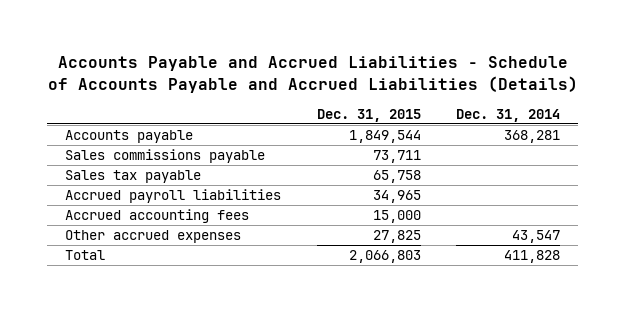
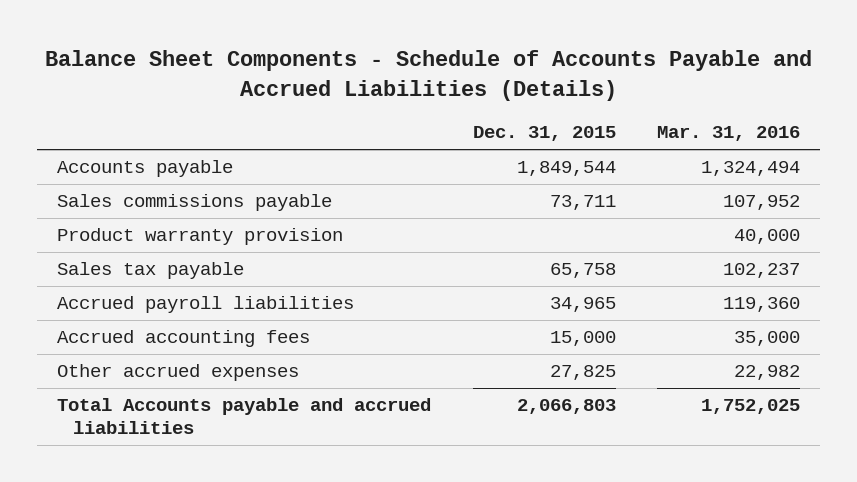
[47,56,578,93] Accounts Payable and Accrued Liabilities - Schedule of Accounts Payable and Accrued Liabilities (Details) -> [44,50,812,101] Balance Sheet Components - Schedule of Accounts Payable and Accrued Liabilities (Details)
[456,108,561,122] Dec. 31, 2014 -> none
none -> [656,126,800,142] Mar. 31, 2016
none -> [57,228,344,246] Product warranty provision
[64,250,105,261] Total -> [57,398,432,434] Total Accounts payable and accrued liabilities

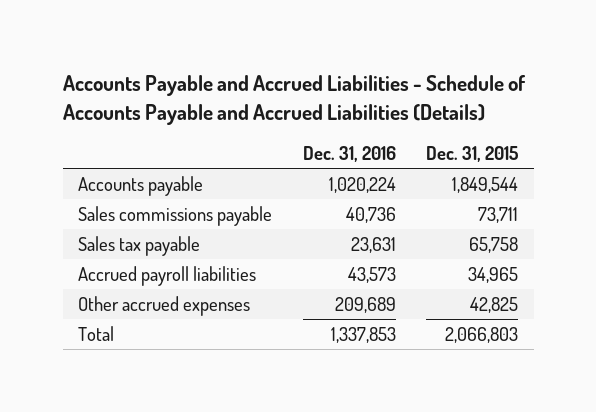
[44,50,812,101] Balance Sheet Components - Schedule of Accounts Payable and Accrued Liabilities (Details) -> [62,75,526,125] Accounts Payable and Accrued Liabilities - Schedule of Accounts Payable and Accrued Liabilities (Details)
[656,126,800,142] Mar. 31, 2016 -> none
none -> [302,145,396,162] Dec. 31, 2016
[57,228,344,246] Product warranty provision -> none
[57,330,311,348] Accrued accounting fees -> none
[549,365,616,381] 27,825 -> [470,296,519,313] 42,825
[57,398,432,434] Total Accounts payable and accrued liabilities -> [78,325,115,341] Total

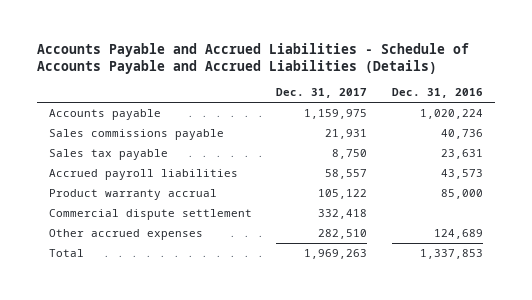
[426,145,519,162] Dec. 31, 2015 -> none
none -> [276,88,368,99] Dec. 31, 2017
none -> [48,188,217,200] Product warranty accrual
none -> [48,208,252,220] Commercial dispute settlement
[334,296,396,313] 209,689 -> [433,228,483,239] 124,689

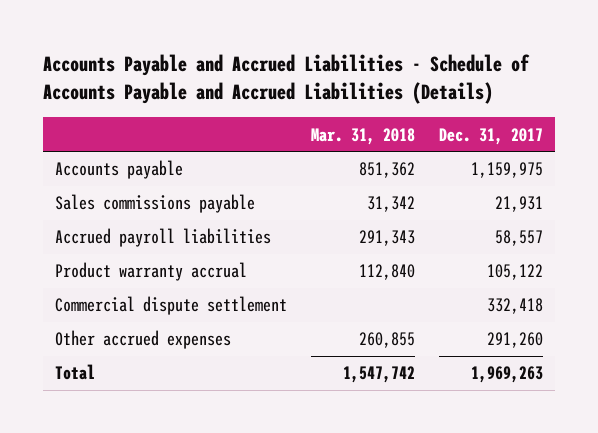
[391,88,483,99] Dec. 31, 2016 -> none
none -> [311,127,416,145] Mar. 31, 2018
[48,148,168,160] Sales tax payable -> none
[318,228,368,239] 282,510 -> [487,332,544,349] 291,260

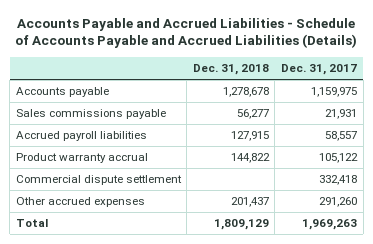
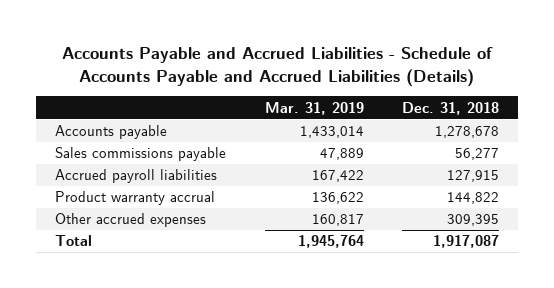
[281,64,358,76] Dec. 31, 2017 -> none
none -> [264,101,364,115] Mar. 31, 2019
[15,175,182,186] Commercial dispute settlement -> none
[230,197,269,208] 201,437 -> [447,214,500,227] 309,395
[213,219,269,231] 1,809,129 -> [433,235,500,249] 1,917,087

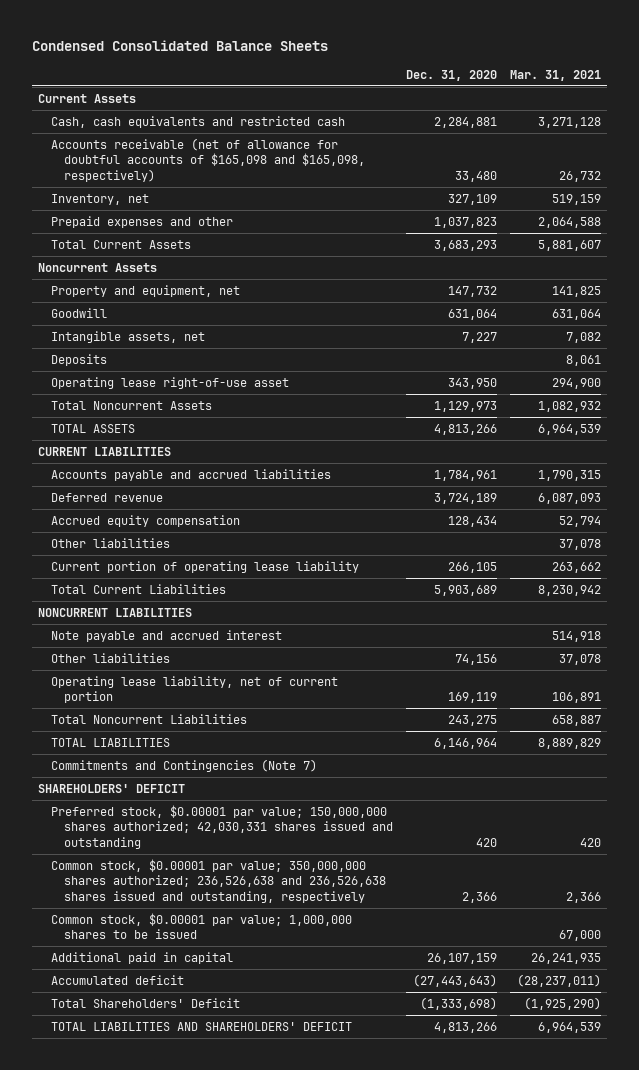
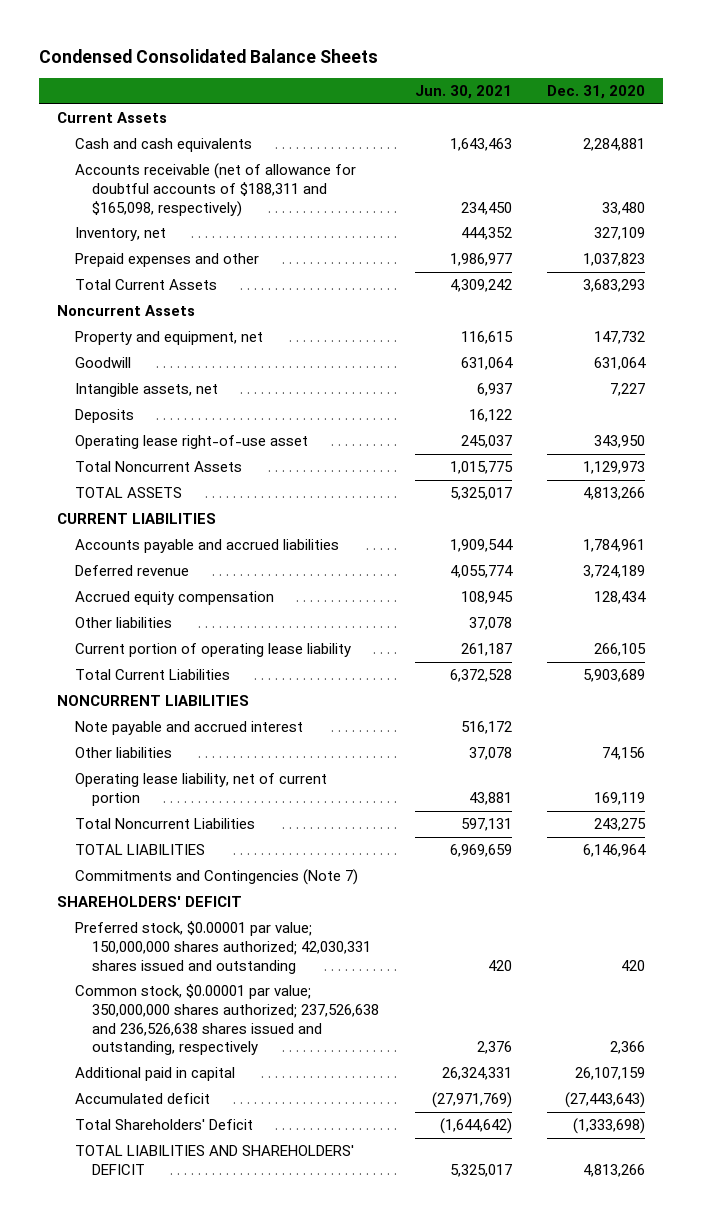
[509,69,601,81] Mar. 31, 2021 -> none
none -> [414,85,512,100] Jun. 30, 2021
[51,115,346,128] Cash, cash equivalents and restricted cash -> [74,138,252,153] Cash and cash equivalents
[51,137,366,182] Accounts receivable (net of allowance for doubtful accounts of $165,098 and $165,098, respectively) -> [74,163,356,217] Accounts receivable (net of allowance for doubtful accounts of $188,311 and $165,098, respectively)
[51,912,353,940] Common stock, $0.00001 par value; 1,000,000 shares to be issued -> none
[51,858,387,903] Common stock, $0.00001 par value; 350,000,000 shares authorized; 236,526,638 and 236,526,638 shares issued and outstanding, respectively -> [74,984,379,1056] Common stock, $0.00001 par value; 350,000,000 shares authorized; 237,526,638 and 236,526,638 shares issued and outstanding, respectively

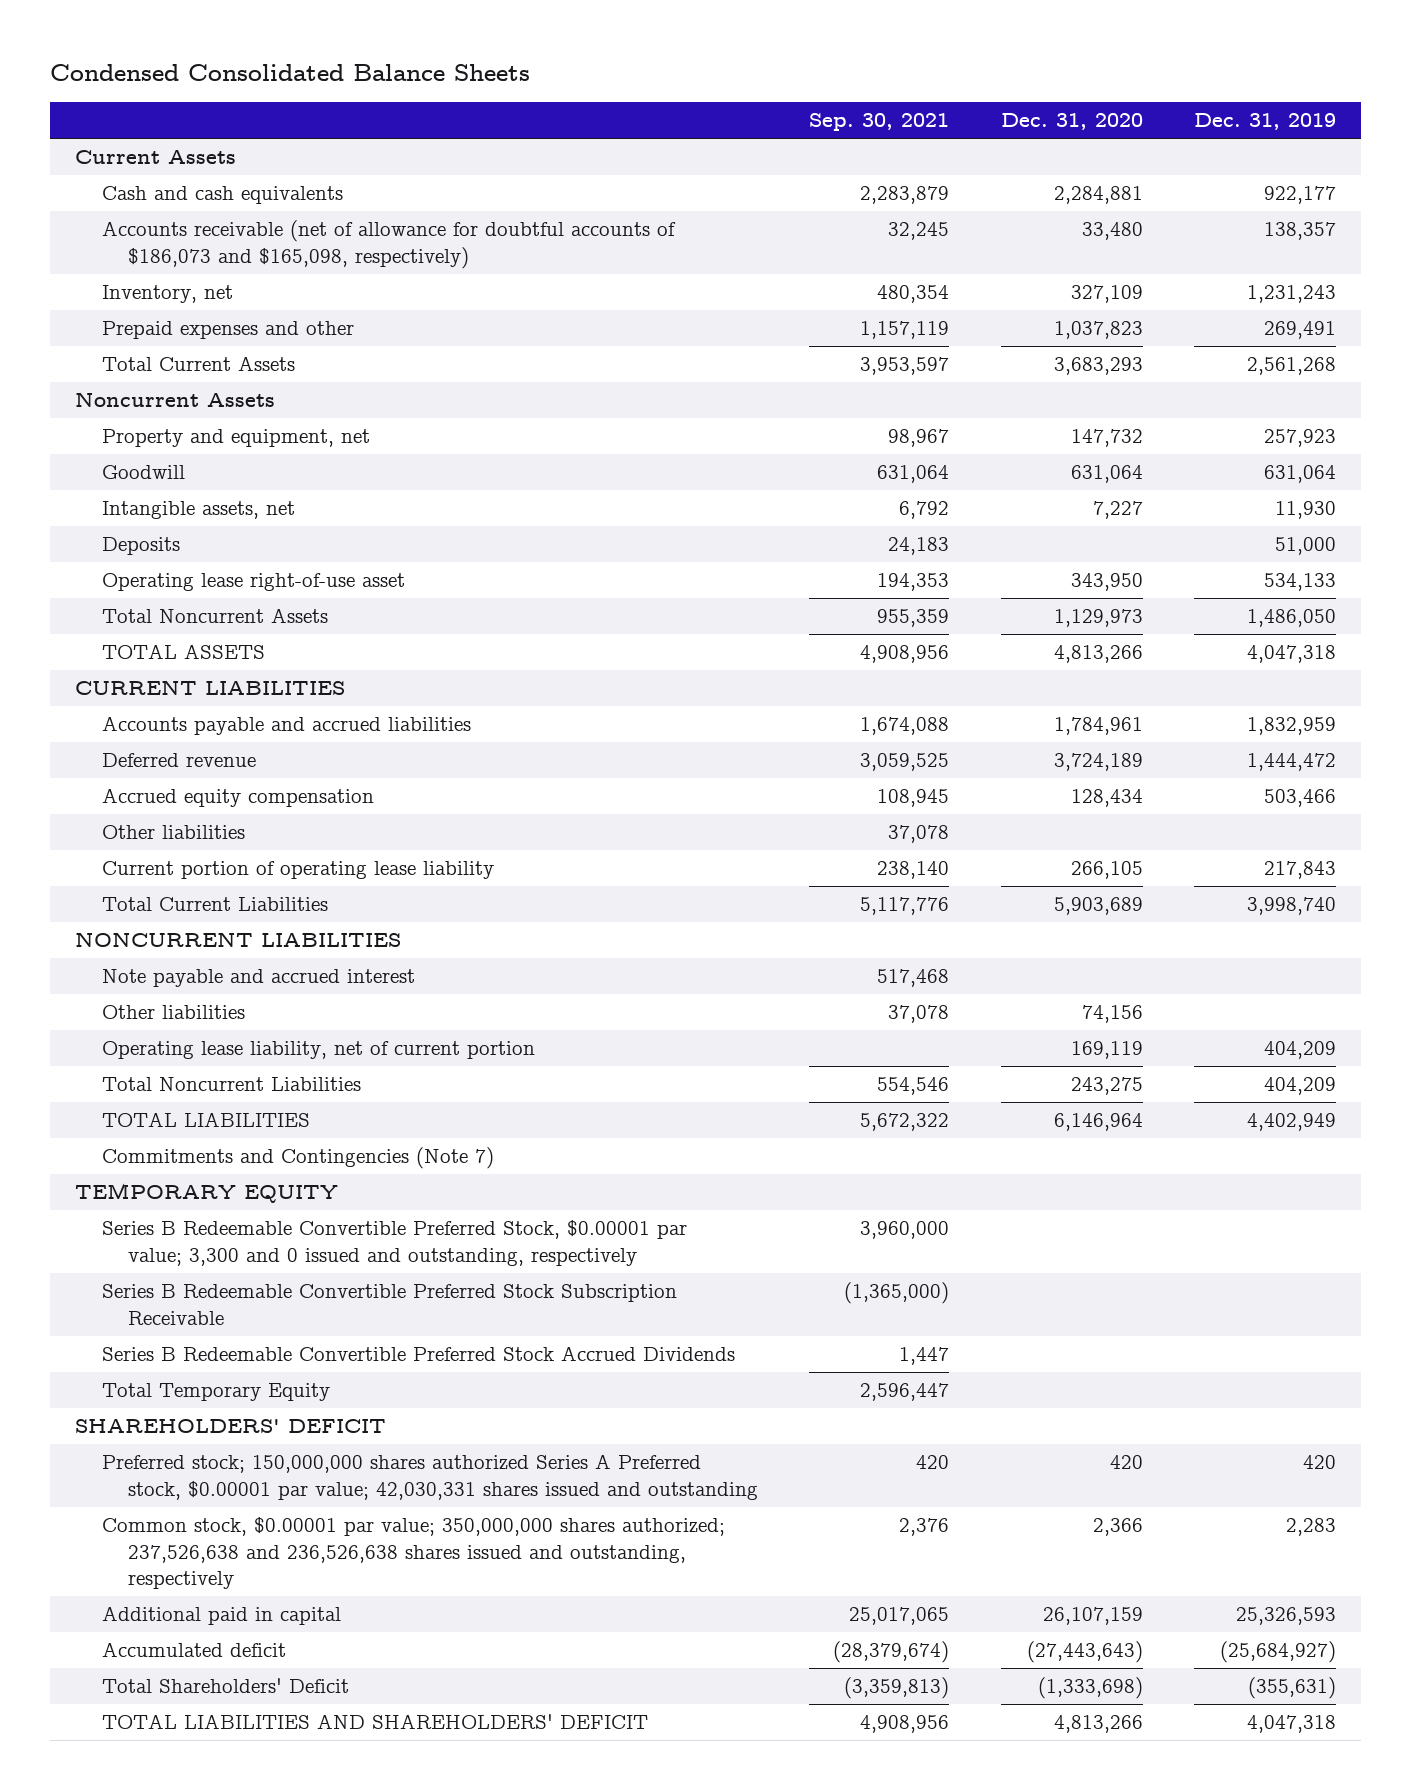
[414,85,512,100] Jun. 30, 2021 -> none
none -> [809,113,950,132] Sep. 30, 2021
none -> [1193,113,1336,131] Dec. 31, 2019
[74,163,356,217] Accounts receivable (net of allowance for doubtful accounts of $188,311 and $165,098, respectively) -> [101,220,676,269] Accounts receivable (net of allowance for doubtful accounts of $186,073 and $165,098, respectively)
none -> [75,1183,339,1204] TEMPORARY EQUITY
none -> [101,1220,687,1266] Series B Redeemable Convertible Preferred Stock, $0.00001 par value; 3,300 and 0 issued and outstanding, respectively
none -> [101,1284,677,1325] Series B Redeemable Convertible Preferred Stock Subscription Receivable
none -> [101,1346,735,1362] Series B Redeemable Convertible Preferred Stock Accrued Dividends
none -> [101,1383,330,1402] Total Temporary Equity
[74,921,371,974] Preferred stock, $0.00001 par value; 150,000,000 shares authorized; 42,030,331 shares issued and outstanding -> [101,1454,758,1500] Preferred stock; 150,000,000 shares authorized Series A Preferred stock, $0.00001 par value; 42,030,331 shares issued and outstanding

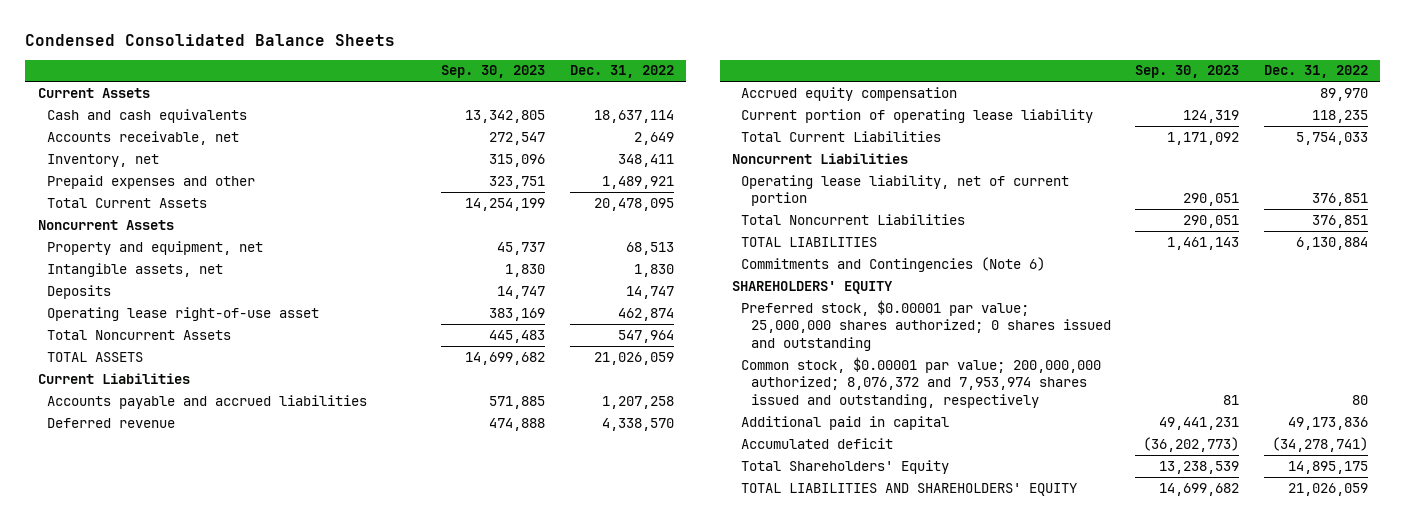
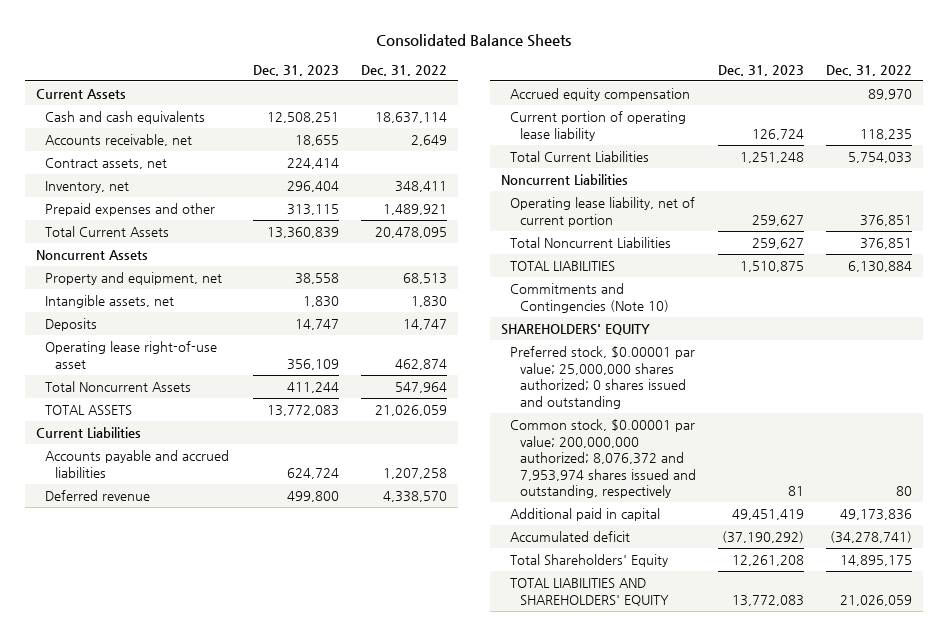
[25,34,396,47] Condensed Consolidated Balance Sheets -> [375,33,571,47] Consolidated Balance Sheets
[441,65,546,79] Sep. 30, 2023 -> none
none -> [252,64,339,76] Dec. 31, 2023
none -> [45,158,168,170] Contract assets, net
[741,256,1046,272] Commitments and Contingencies (Note 6) -> [510,283,670,313] Commitments and Contingencies (Note 10)

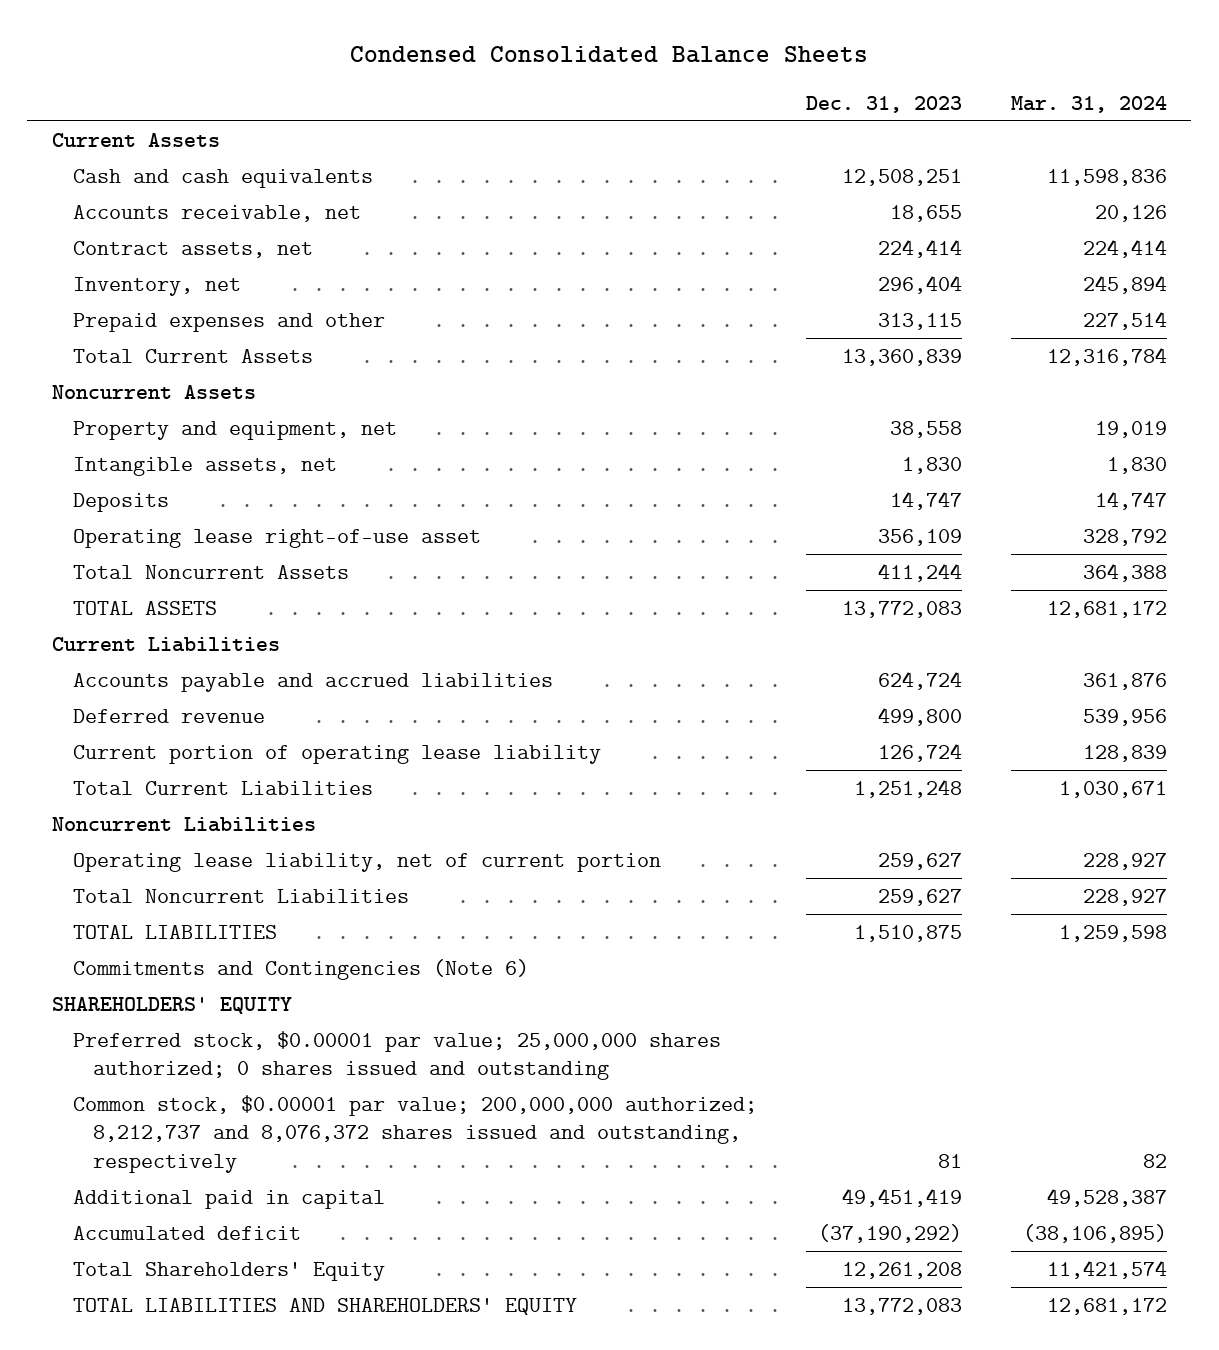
[375,33,571,47] Consolidated Balance Sheets -> [350,46,869,64] Condensed Consolidated Balance Sheets
[360,64,447,76] Dec. 31, 2022 -> none
none -> [1010,95,1167,113] Mar. 31, 2024
[510,88,691,102] Accrued equity compensation -> none
[510,283,670,313] Commitments and Contingencies (Note 10) -> [72,958,529,980] Commitments and Contingencies (Note 6)
[510,419,697,498] Common stock, $0.00001 par value; 200,000,000 authorized; 8,076,372 and 7,953,974 shares issued and outstanding, respectively -> [72,1094,757,1173] Common stock, $0.00001 par value; 200,000,000 authorized; 8,212,737 and 8,076,372 shares issued and outstanding, respectively

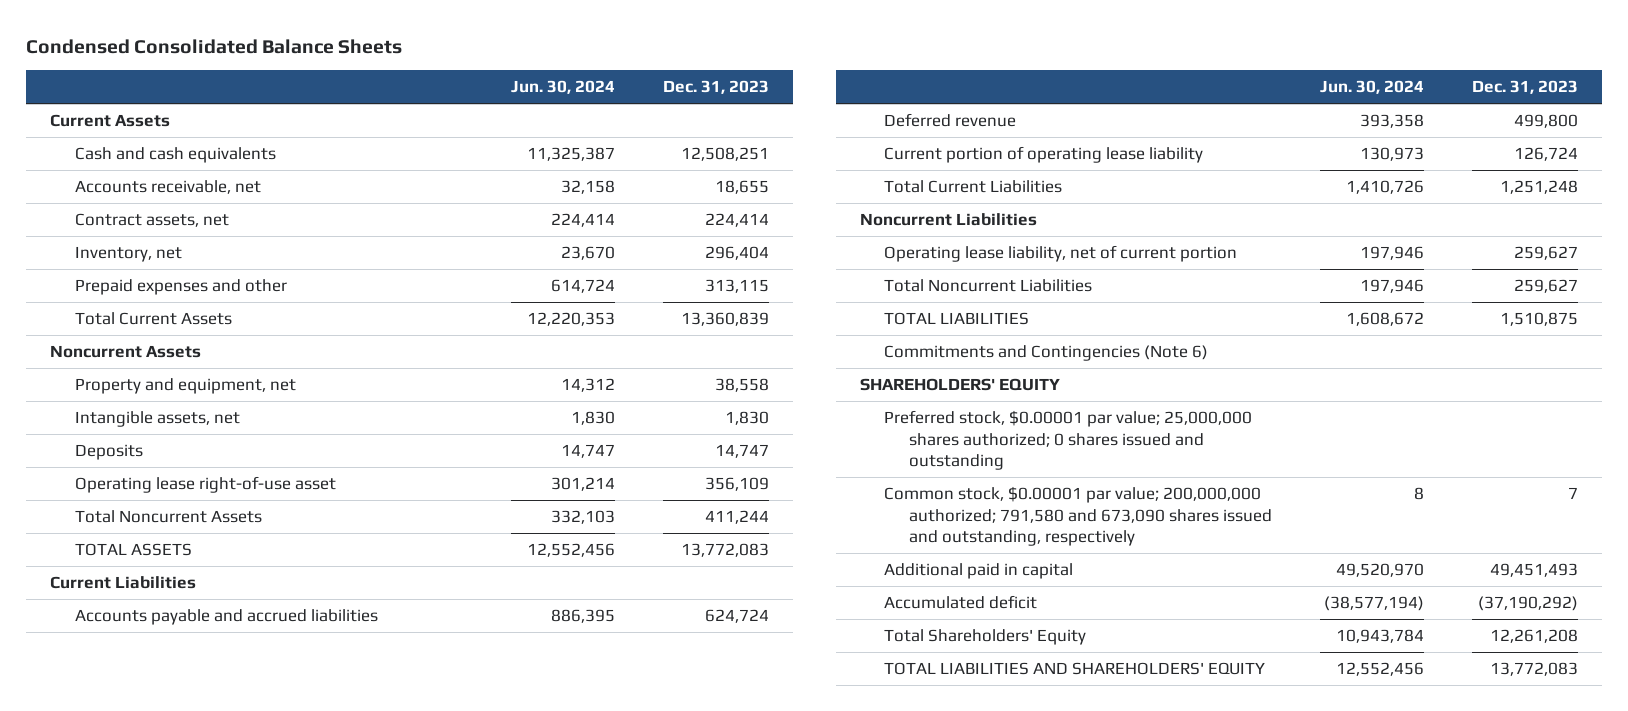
[1010,95,1167,113] Mar. 31, 2024 -> none
none -> [510,80,615,95] Jun. 30, 2024
[72,1094,757,1173] Common stock, $0.00001 par value; 200,000,000 authorized; 8,212,737 and 8,076,372 shares issued and outstanding, respectively -> [884,486,1272,547] Common stock, $0.00001 par value; 200,000,000 authorized; 791,580 and 673,090 shares issued and outstanding, respectively
[937,1153,962,1168] 81 -> [1568,487,1579,500] 7
[841,1187,962,1207] 49,451,419 -> [1490,563,1579,578] 49,451,493

